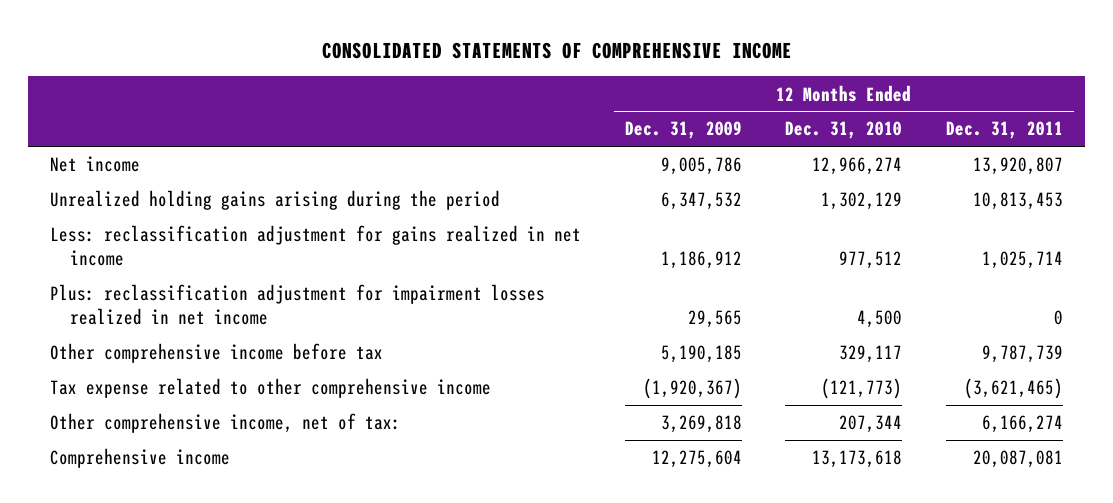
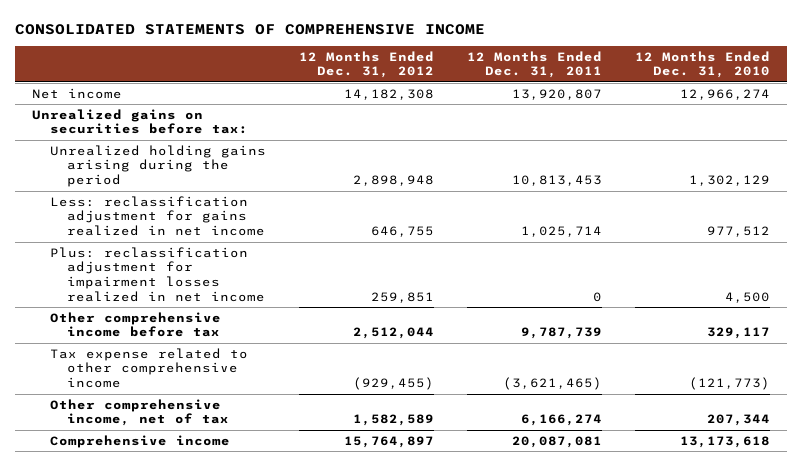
[624,121,742,140] Dec. 31, 2009 -> none
none -> [298,50,434,79] 12 Months Ended Dec. 31, 2012
none -> [31,108,248,135] Unrealized gains on securities before tax:
[50,413,402,434] Other comprehensive income, net of tax: -> [49,398,230,427] Other comprehensive income, net of tax

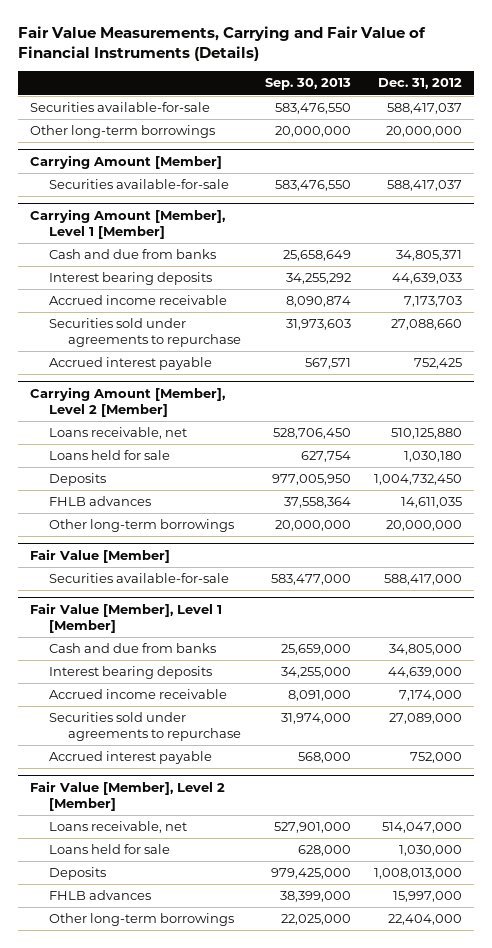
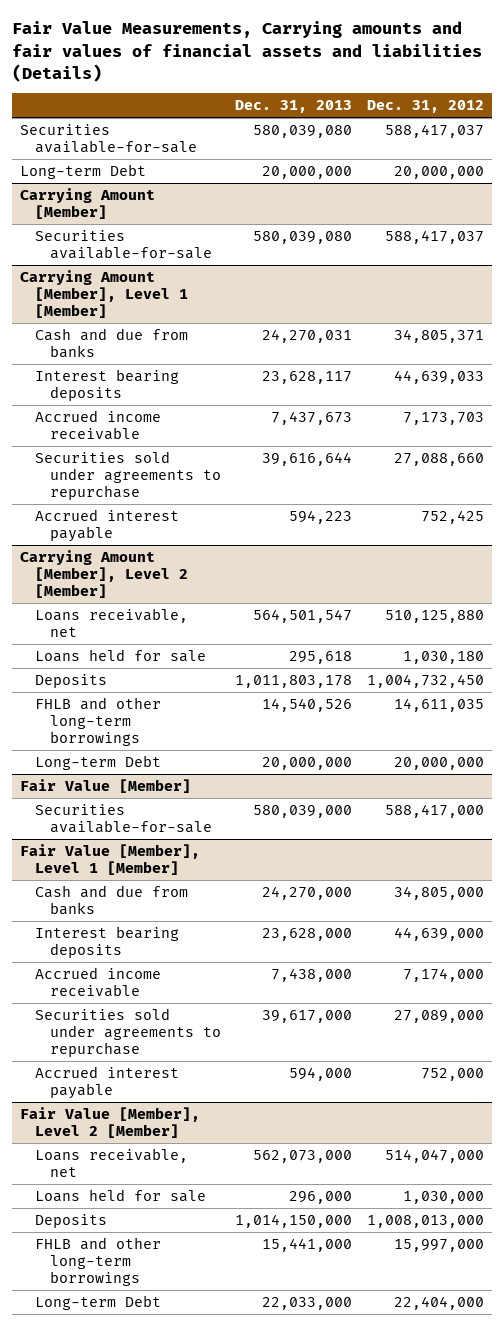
[18,26,427,62] Fair Value Measurements, Carrying and Fair Value of Financial Instruments (Details) -> [12,21,483,82] Fair Value Measurements, Carrying amounts and fair values of financial assets and liabilities (Details)
[264,78,351,91] Sep. 30, 2013 -> none
none -> [235,100,353,114] Dec. 31, 2013
[29,125,215,139] Other long-term borrowings -> [19,163,146,179] Long-term Debt
[49,496,152,507] FHLB advances -> [34,696,161,747] FHLB and other long-term borrowings
[49,519,235,533] Other long-term borrowings -> [34,754,161,770] Long-term Debt
[49,890,152,901] FHLB advances -> [34,1236,161,1287] FHLB and other long-term borrowings
[49,913,235,927] Other long-term borrowings -> [34,1294,161,1310] Long-term Debt

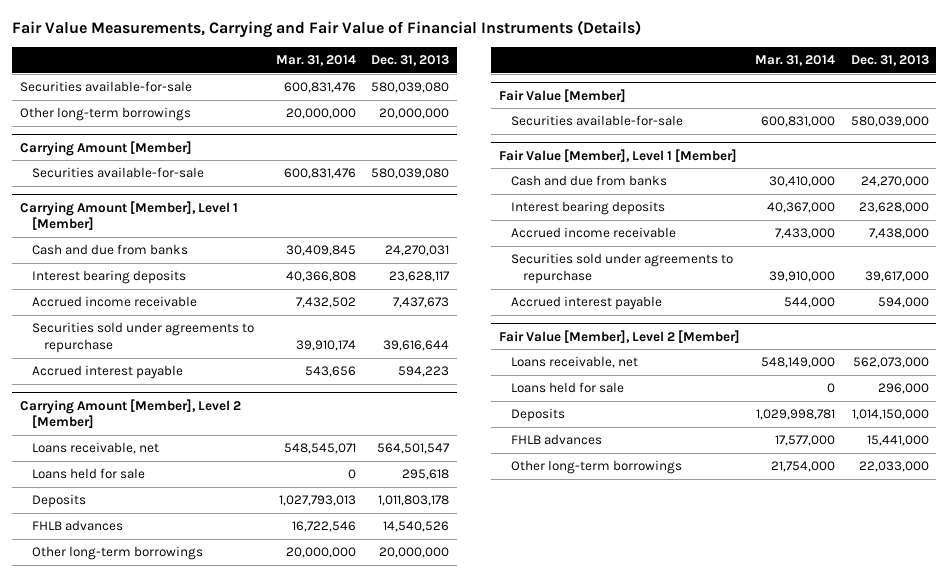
[12,21,483,82] Fair Value Measurements, Carrying amounts and fair values of financial assets and liabilities (Details) -> [11,20,641,39] Fair Value Measurements, Carrying and Fair Value of Financial Instruments (Details)
[367,100,485,114] Dec. 31, 2012 -> none
none -> [275,55,356,67] Mar. 31, 2014
[19,163,146,179] Long-term Debt -> [19,107,191,122] Other long-term borrowings
[34,696,161,747] FHLB and other long-term borrowings -> [31,520,123,532] FHLB advances
[34,754,161,770] Long-term Debt -> [31,546,203,561] Other long-term borrowings
[34,1236,161,1287] FHLB and other long-term borrowings -> [511,434,603,446] FHLB advances
[34,1294,161,1310] Long-term Debt -> [511,460,683,475] Other long-term borrowings

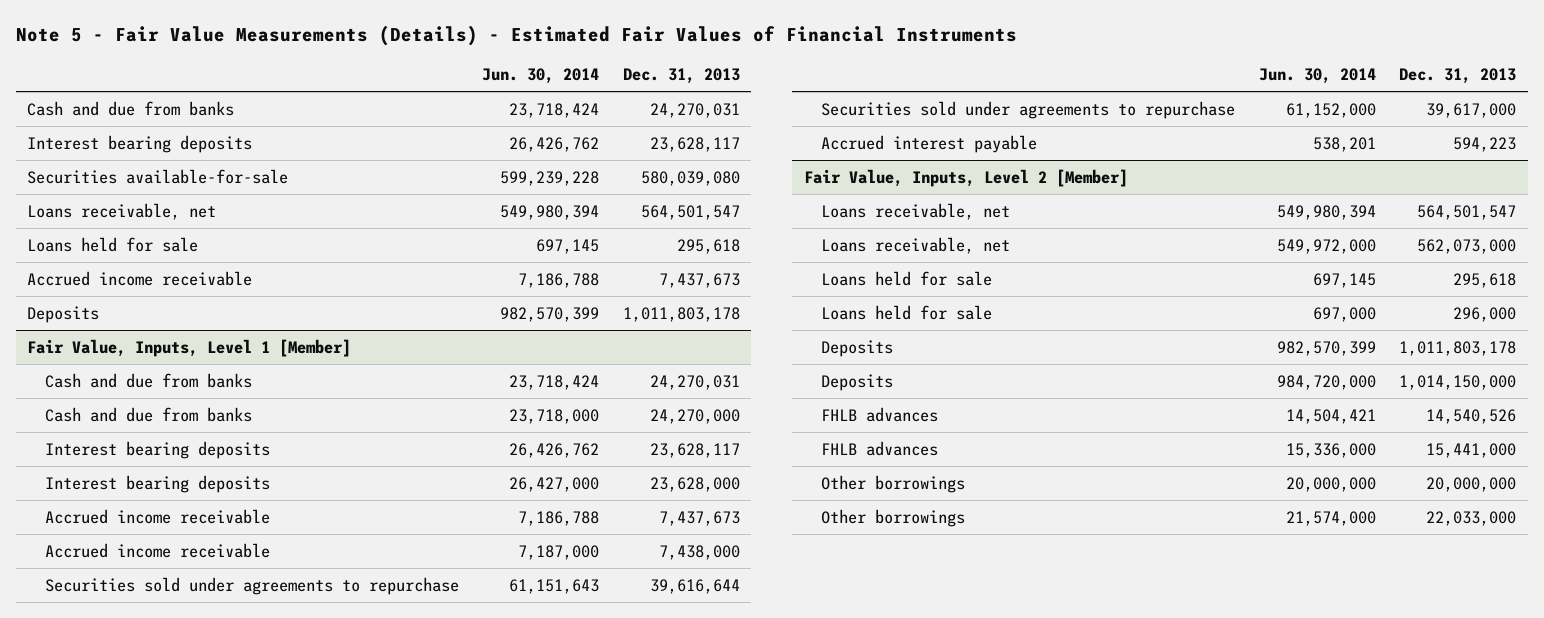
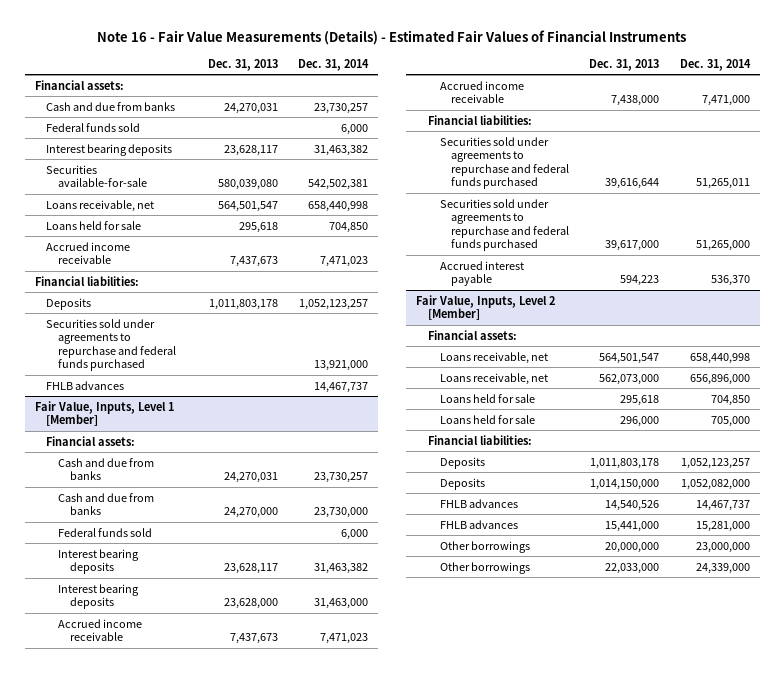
[15,24,1017,46] Note 5 - Fair Value Measurements (Details) - Estimated Fair Values of Financial Instruments -> [97,29,687,45] Note 16 - Fair Value Measurements (Details) - Estimated Fair Values of Financial Instruments
[482,67,600,84] Jun. 30, 2014 -> none
none -> [298,58,370,71] Dec. 31, 2014
none -> [34,79,124,90] Financial assets:
none -> [46,122,141,132] Federal funds sold
none -> [34,275,139,286] Financial liabilities:
none -> [46,318,177,372] Securities sold under agreements to repurchase and federal funds purchased
none -> [46,380,125,390] FHLB advances
none -> [46,435,136,446] Financial assets:
none -> [58,527,153,537] Federal funds sold
none -> [427,114,532,125] Financial liabilities:
[44,576,459,595] Securities sold under agreements to repurchase -> [439,136,570,190] Securities sold under agreements to repurchase and federal funds purchased
[821,100,1236,119] Securities sold under agreements to repurchase -> [439,198,570,252] Securities sold under agreements to repurchase and federal funds purchased
none -> [427,329,517,340] Financial assets:
none -> [427,434,532,445] Financial liabilities:

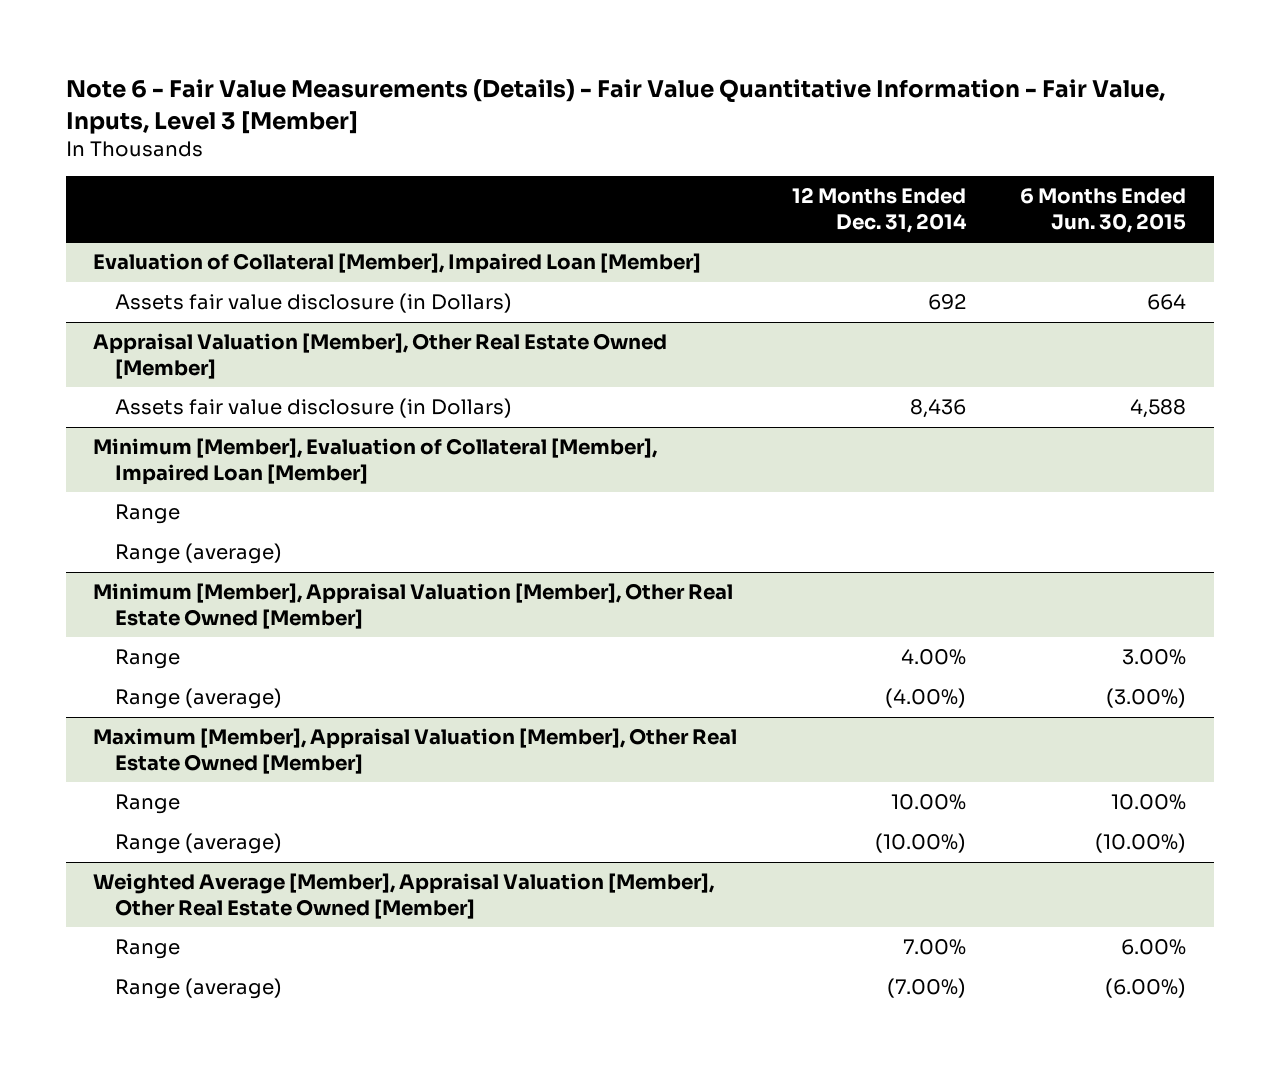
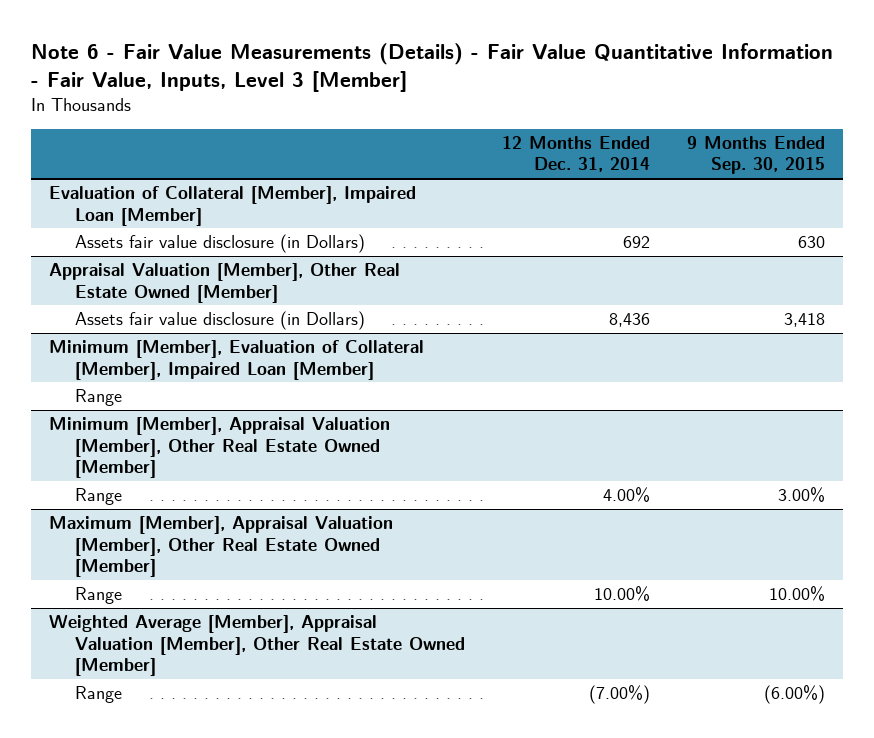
[1020,188,1187,233] 6 Months Ended Jun. 30, 2015 -> none
none -> [686,136,825,175] 9 Months Ended Sep. 30, 2015
[115,543,283,565] Range (average) -> none
[115,688,283,710] Range (average) -> none
[115,833,283,855] Range (average) -> none
[115,978,283,1000] Range (average) -> none
[902,939,966,956] 7.00% -> [589,685,651,705] (7.00%)

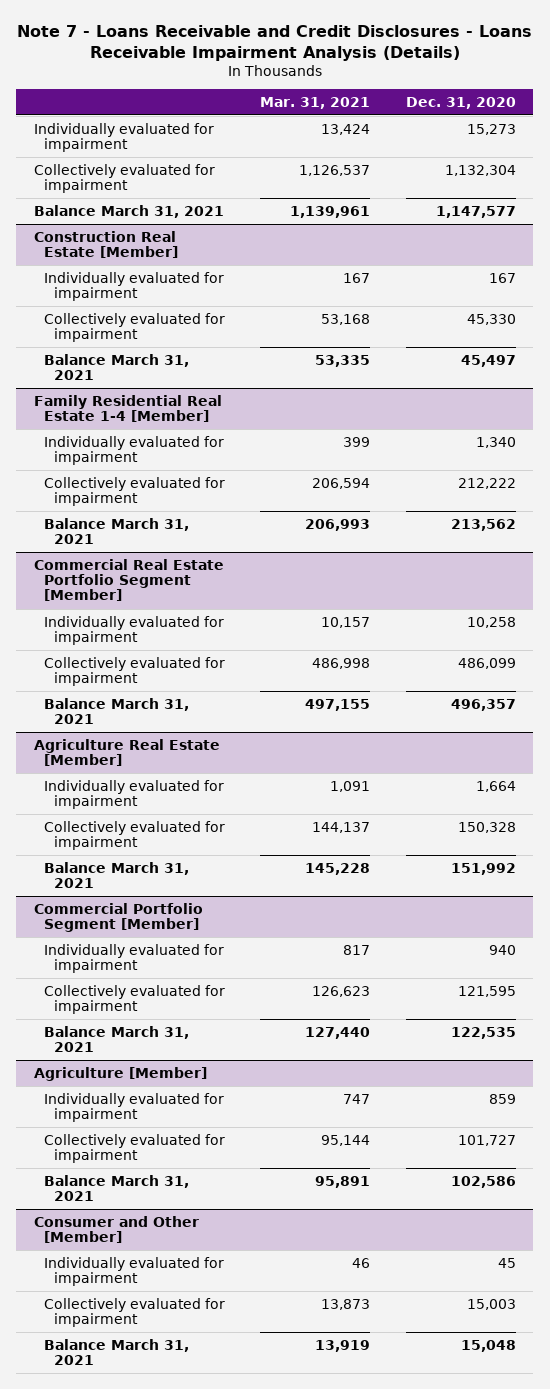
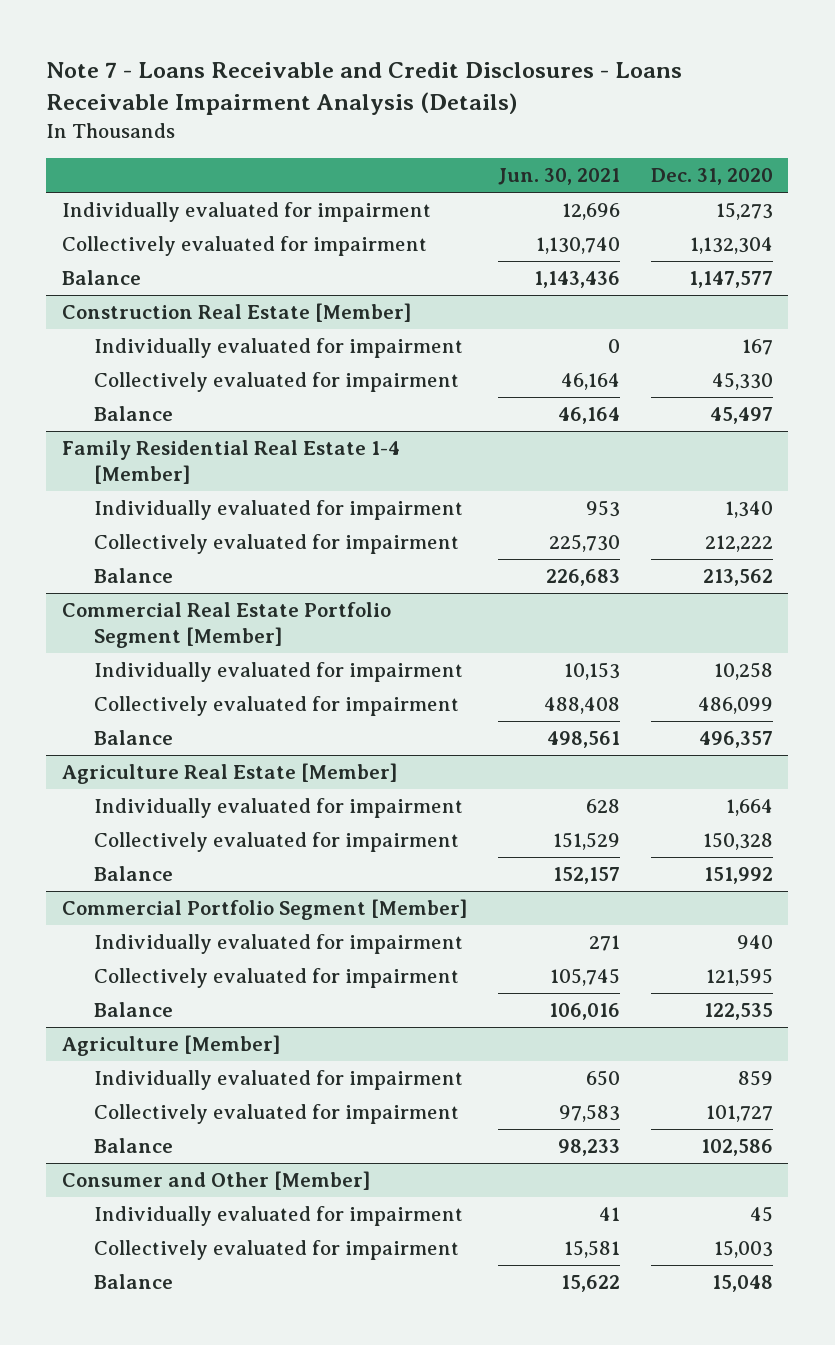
[260,96,371,109] Mar. 31, 2021 -> none
none -> [497,168,620,186] Jun. 30, 2021
[34,204,225,218] Balance March 31, 2021 -> [61,270,141,286] Balance
[44,353,190,381] Balance March 31, 2021 -> [94,406,174,422] Balance
[44,517,190,545] Balance March 31, 2021 -> [94,568,174,584] Balance
[44,697,190,725] Balance March 31, 2021 -> [94,730,174,746] Balance
[44,861,190,889] Balance March 31, 2021 -> [94,866,174,882] Balance
[44,1025,190,1053] Balance March 31, 2021 -> [94,1002,174,1018] Balance
[44,1174,190,1202] Balance March 31, 2021 -> [94,1138,174,1154] Balance
[44,1338,190,1366] Balance March 31, 2021 -> [94,1274,174,1290] Balance

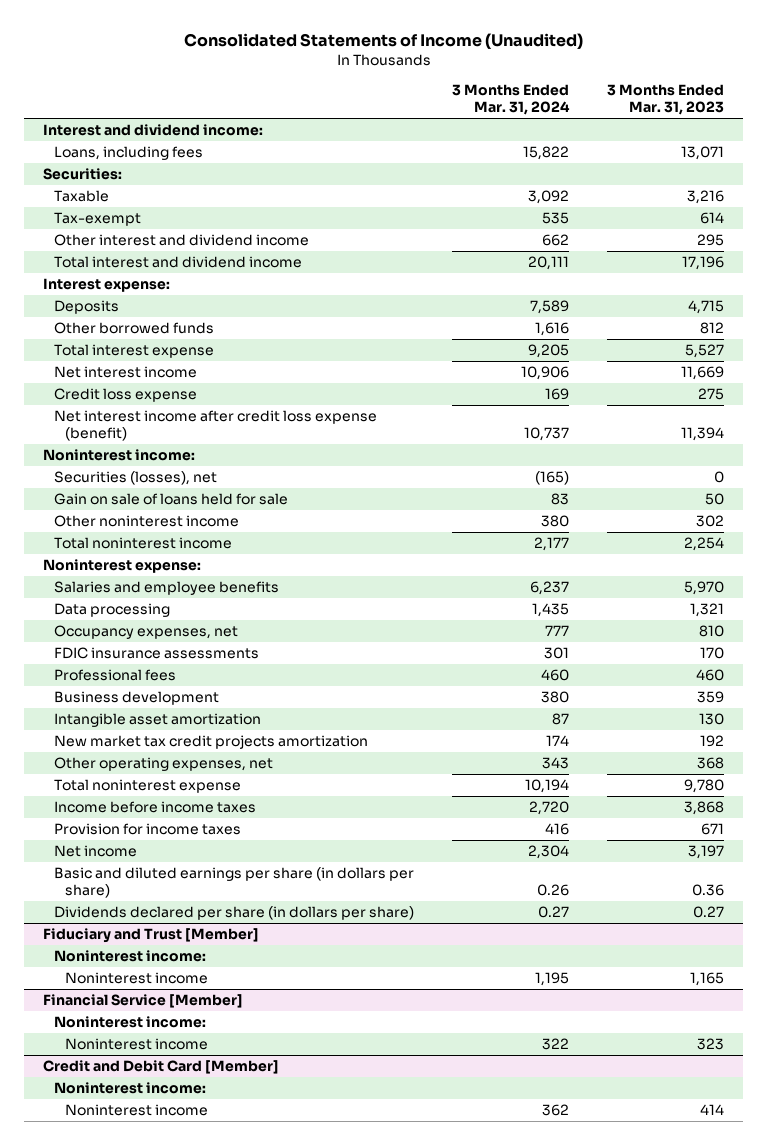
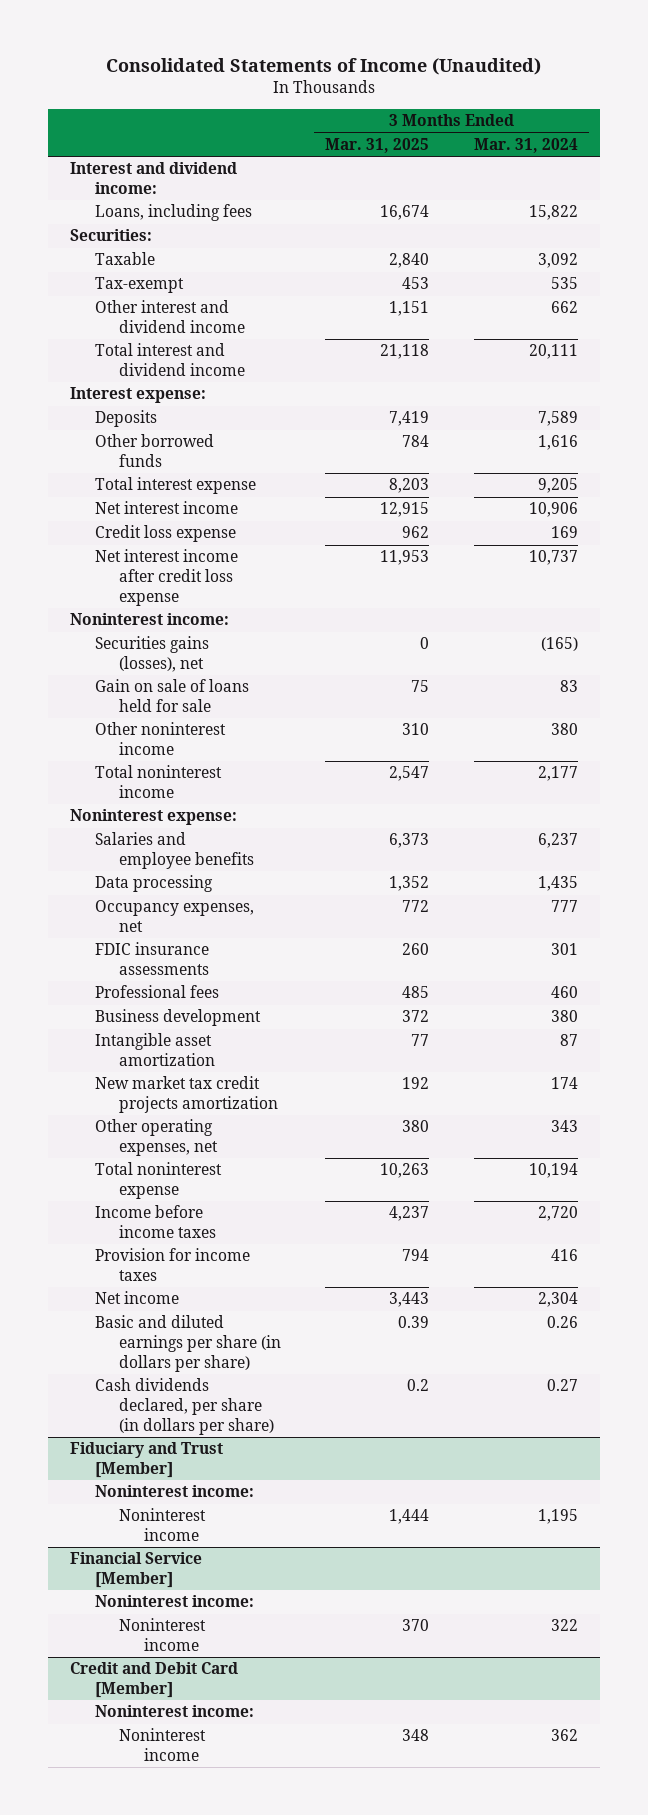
[607,84,725,116] 3 Months Ended Mar. 31, 2023 -> none
none -> [325,137,430,153] Mar. 31, 2025
[54,410,378,442] Net interest income after credit loss expense (benefit) -> [94,549,238,606] Net interest income after credit loss expense
[54,471,218,486] Securities (losses), net -> [94,636,209,673] Securities gains (losses), net
[54,906,415,921] Dividends declared per share (in dollars per share) -> [94,1378,275,1435] Cash dividends declared, per share (in dollars per share)

